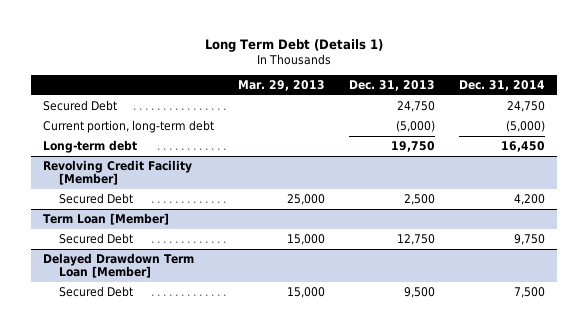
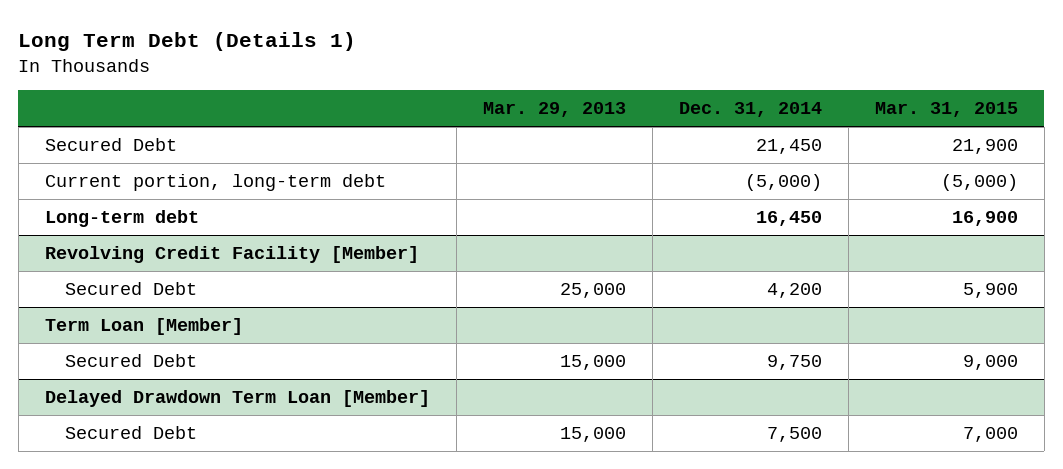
[349,80,436,92] Dec. 31, 2013 -> none
none -> [874,102,1018,118] Mar. 31, 2015
[507,100,546,112] 24,750 -> [755,139,822,155] 21,450

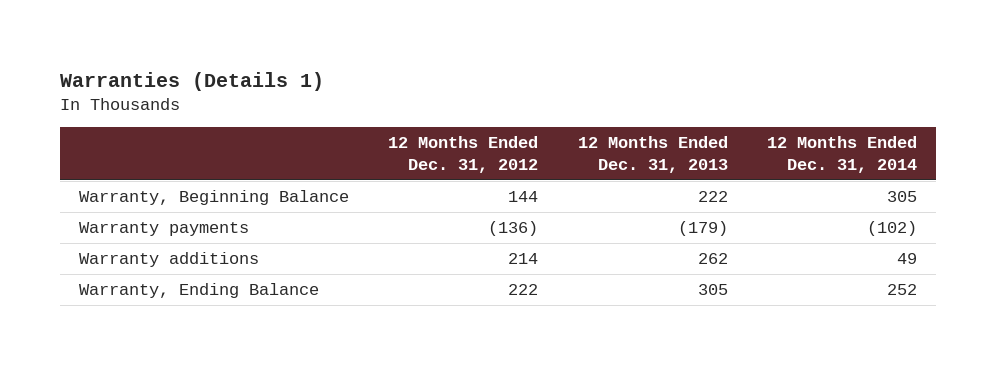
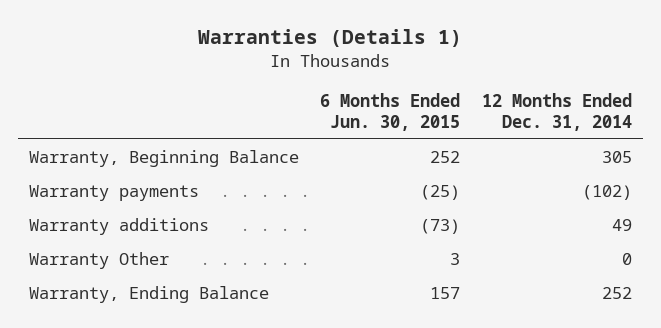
[388,136,539,173] 12 Months Ended Dec. 31, 2012 -> none
[577,136,728,173] 12 Months Ended Dec. 31, 2013 -> none
none -> [320,93,461,131] 6 Months Ended Jun. 30, 2015
none -> [28,252,169,270] Warranty Other

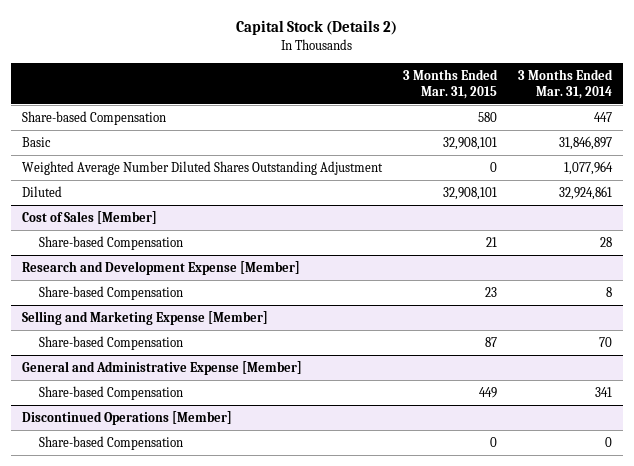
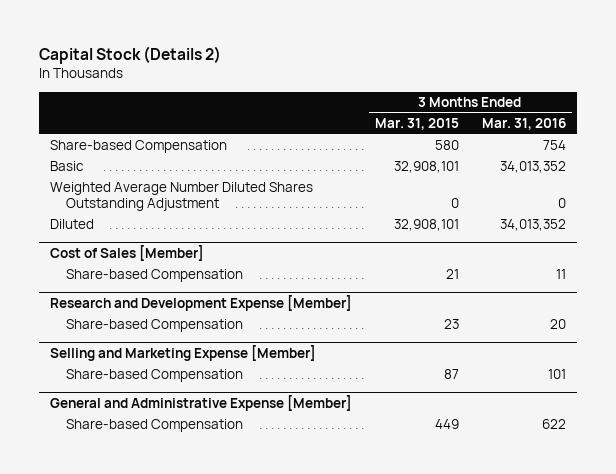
[518,68,614,100] 3 Months Ended Mar. 31, 2014 -> none
none -> [481,118,566,131] Mar. 31, 2016
[21,410,232,425] Discontinued Operations [Member] -> none
[39,435,184,450] Share-based Compensation -> none

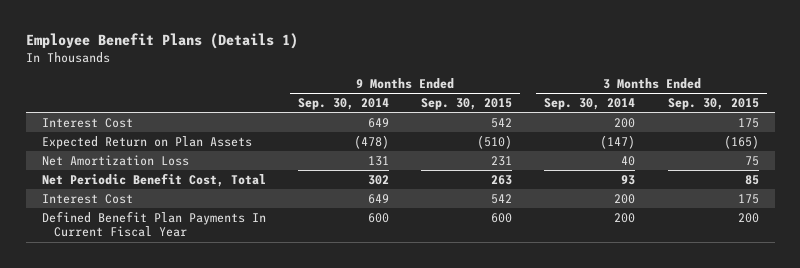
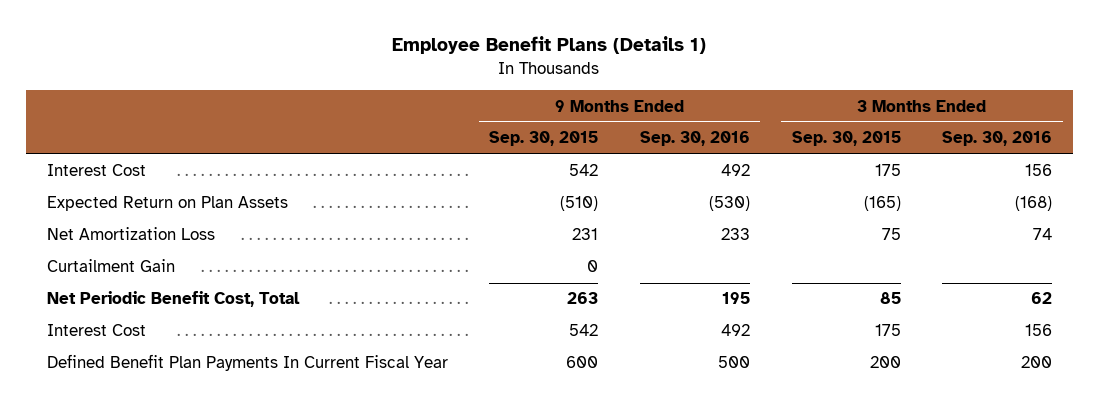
[297,98,389,111] Sep. 30, 2014 -> none
[544,98,636,111] Sep. 30, 2014 -> none
none -> [639,131,750,147] Sep. 30, 2016
none -> [942,131,1053,147] Sep. 30, 2016
none -> [46,259,175,273] Curtailment Gain

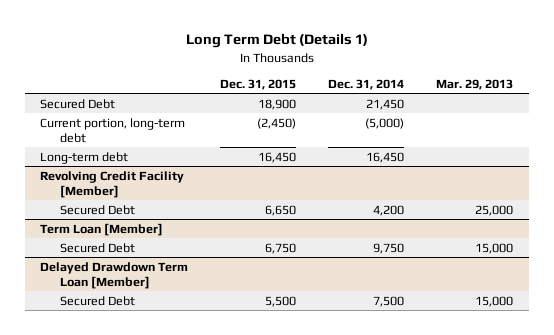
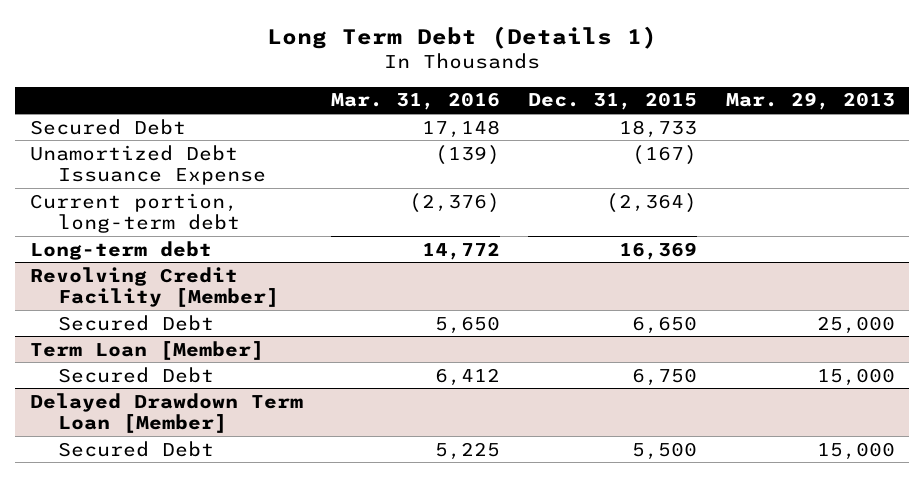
[328,79,405,91] Dec. 31, 2014 -> none
none -> [330,92,500,111] Mar. 31, 2016
[258,98,297,110] 18,900 -> [619,119,698,138] 18,733
none -> [29,144,266,186] Unamortized Debt Issuance Expense
[257,117,297,129] (2,450) -> [606,192,698,213] (2,364)
[258,151,297,163] 16,450 -> [619,241,698,260] 16,369

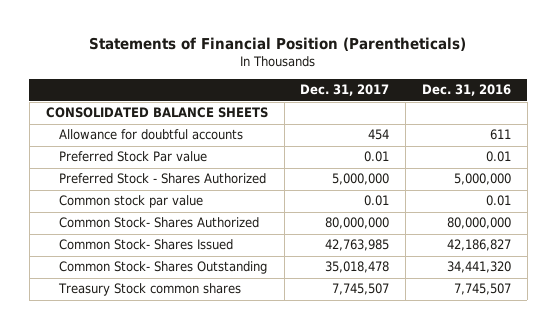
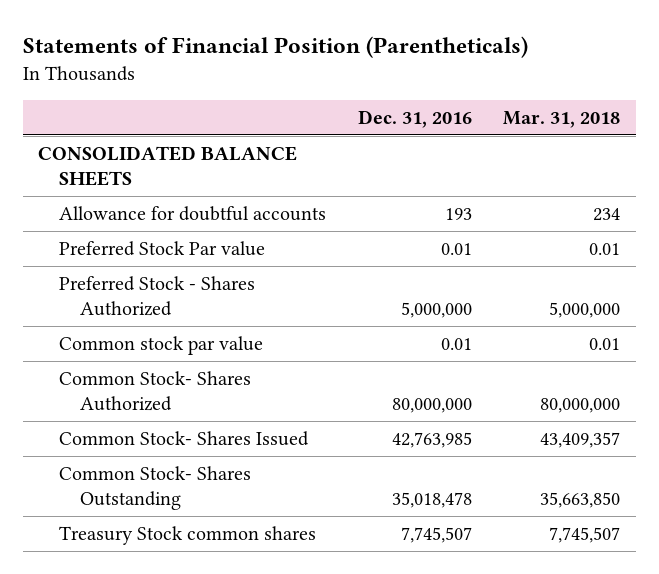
[300,84,390,97] Dec. 31, 2017 -> none
none -> [503,110,621,128] Mar. 31, 2018
[490,129,512,141] 611 -> [444,207,472,220] 193
[447,239,512,252] 42,186,827 -> [391,431,472,448] 42,763,985
[447,261,512,274] 34,441,320 -> [391,491,472,508] 35,018,478

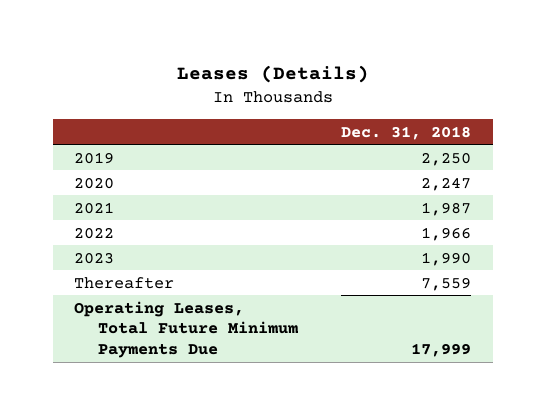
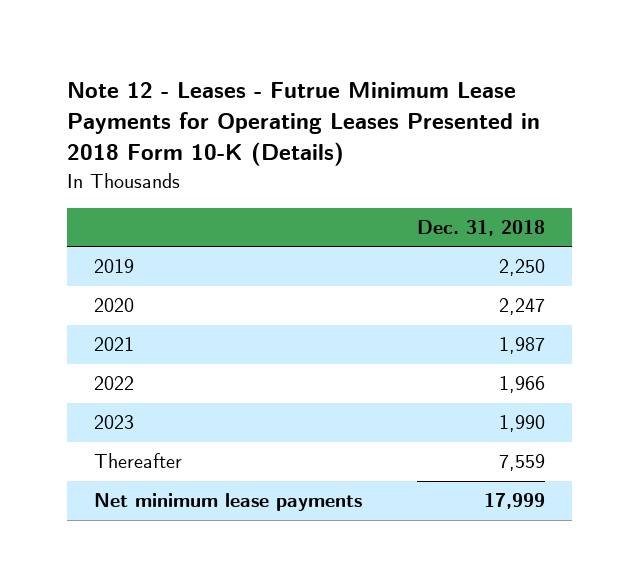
[176,65,369,84] Leases (Details) -> [67,82,541,167] Note 12 - Leases - Futrue Minimum Lease Payments for Operating Leases Presented in 2018 Form 10-K (Details)
[74,300,299,359] Operating Leases, Total Future Minimum Payments Due -> [94,493,363,512] Net minimum lease payments

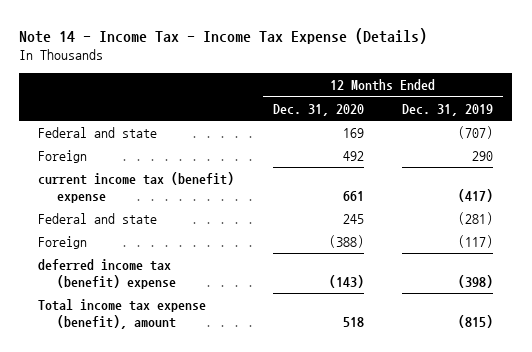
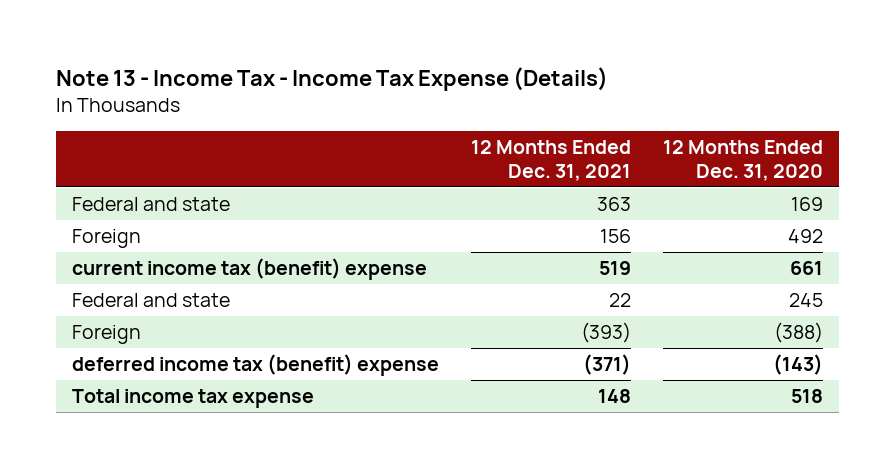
[19,27,428,44] Note 14 - Income Tax - Income Tax Expense (Details) -> [55,66,608,91] Note 13 - Income Tax - Income Tax Expense (Details)
[402,103,494,116] Dec. 31, 2019 -> none
none -> [471,140,632,181] 12 Months Ended Dec. 31, 2021
[38,299,207,330] Total income tax expense (benefit), amount -> [71,389,314,409] Total income tax expense

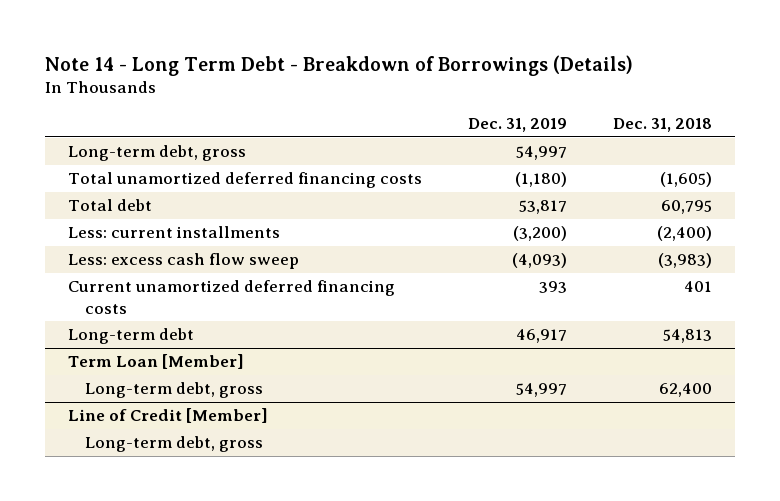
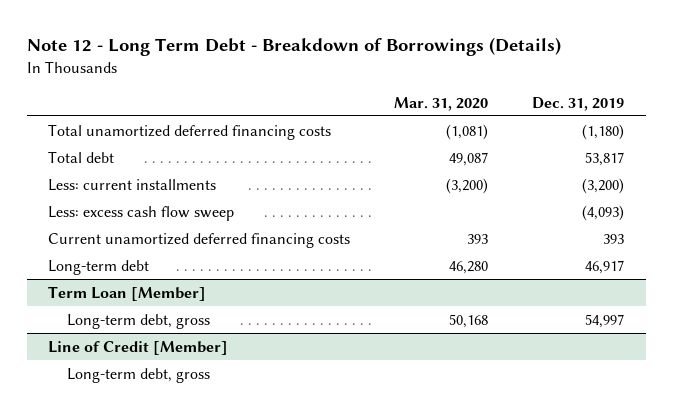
[44,54,633,76] Note 14 - Long Term Debt - Breakdown of Borrowings (Details) -> [26,37,561,57] Note 12 - Long Term Debt - Breakdown of Borrowings (Details)
[613,118,713,133] Dec. 31, 2018 -> none
none -> [394,96,489,111] Mar. 31, 2020
[67,145,246,162] Long-term debt, gross -> none

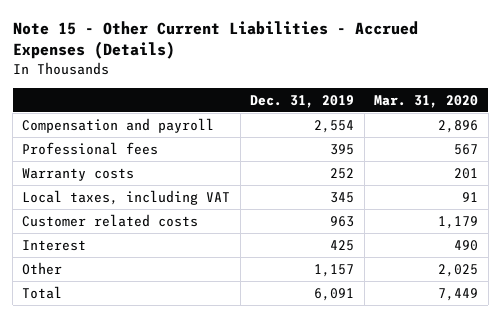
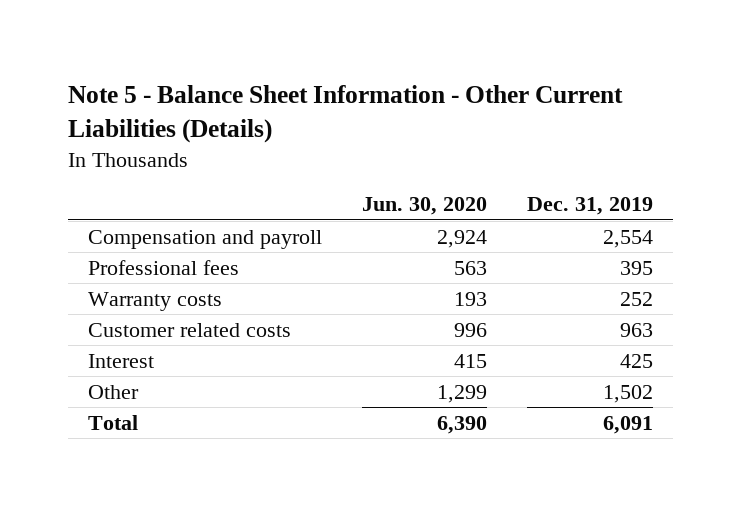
[12,20,418,60] Note 15 - Other Current Liabilities - Accrued Expenses (Details) -> [68,84,624,143] Note 5 - Balance Sheet Information - Other Current Liabilities (Details)
[374,94,479,108] Mar. 31, 2020 -> none
none -> [362,197,488,216] Jun. 30, 2020
[22,189,231,205] Local taxes, including VAT -> none
[314,263,355,277] 1,157 -> [602,384,653,403] 1,502

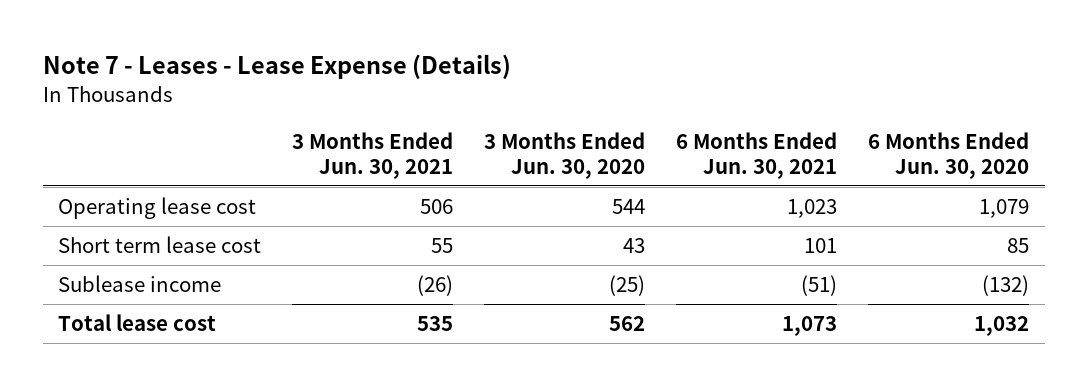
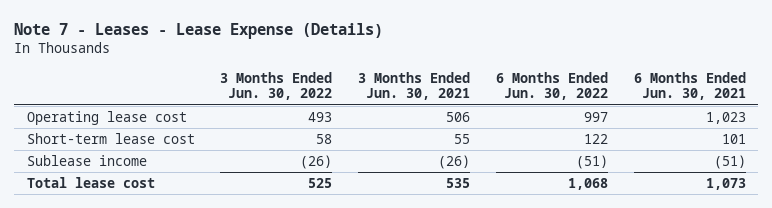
[484,132,646,179] 3 Months Ended Jun. 30, 2020 -> none
[868,132,1030,179] 6 Months Ended Jun. 30, 2020 -> none
none -> [220,71,333,101] 3 Months Ended Jun. 30, 2022
none -> [495,71,608,101] 6 Months Ended Jun. 30, 2022
[58,236,262,254] Short term lease cost -> [26,133,195,145] Short-term lease cost

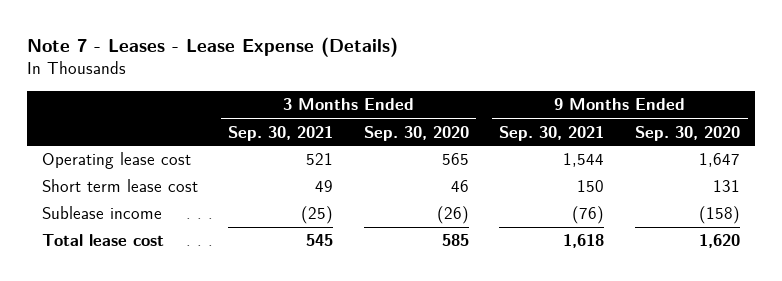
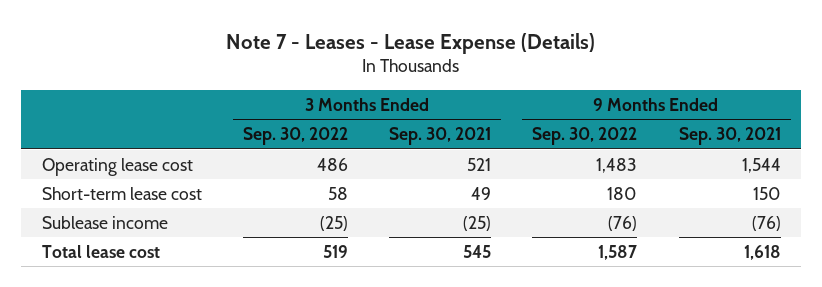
[363,125,469,141] Sep. 30, 2020 -> none
[634,125,740,141] Sep. 30, 2020 -> none
none -> [242,127,348,146] Sep. 30, 2022
none -> [532,127,638,146] Sep. 30, 2022
[41,179,198,193] Short term lease cost -> [41,186,202,200] Short-term lease cost

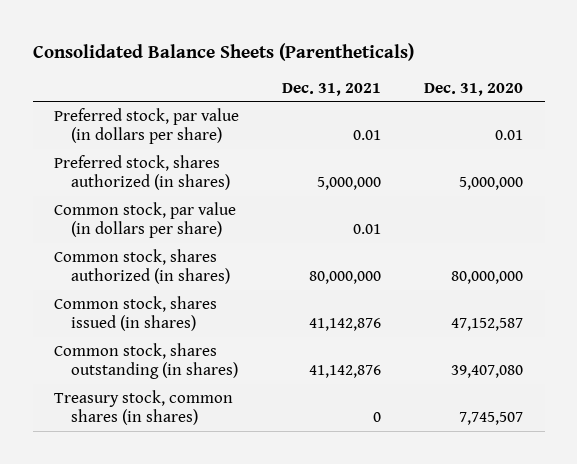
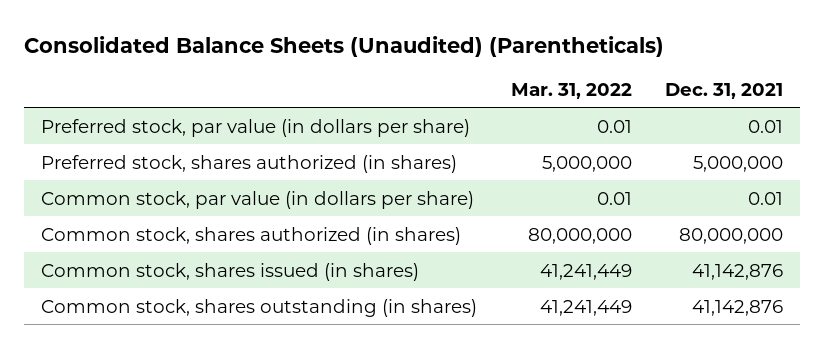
[32,42,414,61] Consolidated Balance Sheets (Parentheticals) -> [24,35,665,57] Consolidated Balance Sheets (Unaudited) (Parentheticals)
[424,82,524,96] Dec. 31, 2020 -> none
none -> [510,82,632,99] Mar. 31, 2022
[54,389,234,426] Treasury stock, common shares (in shares) -> none

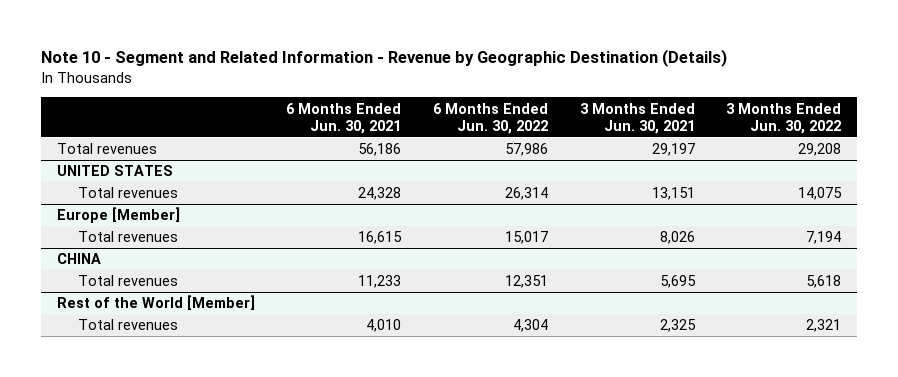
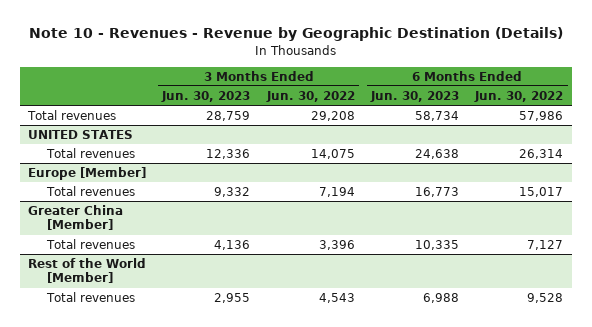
[40,49,727,68] Note 10 - Segment and Related Information - Revenue by Geographic Destination (Details) -> [28,27,563,42] Note 10 - Revenues - Revenue by Geographic Destination (Details)
[286,102,402,134] 6 Months Ended Jun. 30, 2021 -> none
[579,102,695,134] 3 Months Ended Jun. 30, 2021 -> none
none -> [161,90,251,102] Jun. 30, 2023
none -> [370,90,460,102] Jun. 30, 2023
[56,253,101,265] CHINA -> none
none -> [28,205,124,231] Greater China [Member]
[504,275,548,289] 12,351 -> [527,240,564,251] 7,127
[806,275,842,289] 5,618 -> [318,240,355,251] 3,396
[512,319,548,333] 4,304 -> [527,293,564,304] 9,528
[806,319,842,333] 2,321 -> [318,293,355,304] 4,543

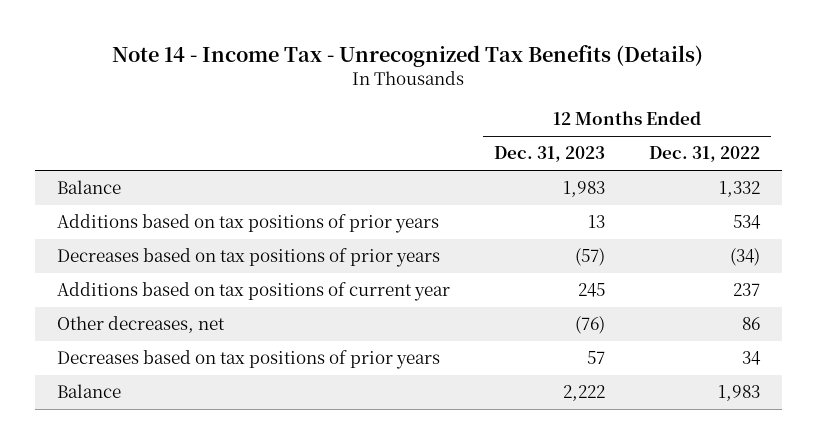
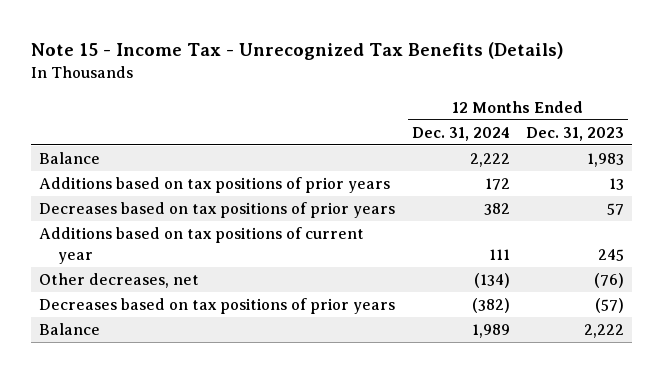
[112,44,704,67] Note 14 - Income Tax - Unrecognized Tax Benefits (Details) -> [31,42,565,61] Note 15 - Income Tax - Unrecognized Tax Benefits (Details)
[648,146,760,163] Dec. 31, 2022 -> none
none -> [411,126,510,141] Dec. 31, 2024
[56,350,440,370] Decreases based on tax positions of prior years -> [39,202,396,219] Decreases based on tax positions of prior years
[56,248,440,268] Decreases based on tax positions of prior years -> [39,298,396,315] Decreases based on tax positions of prior years

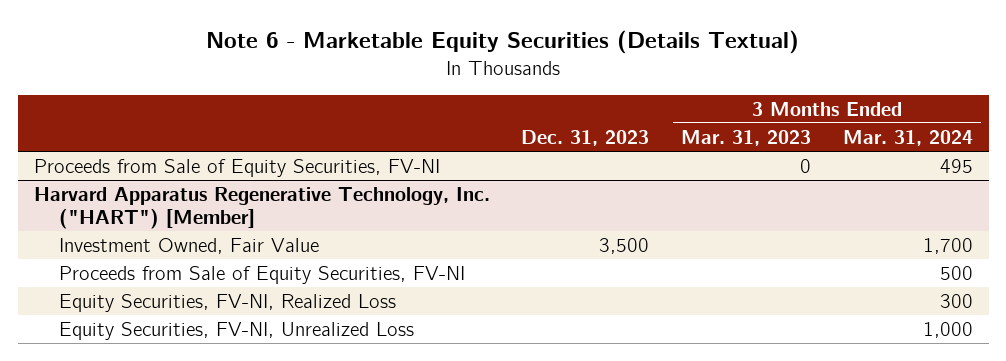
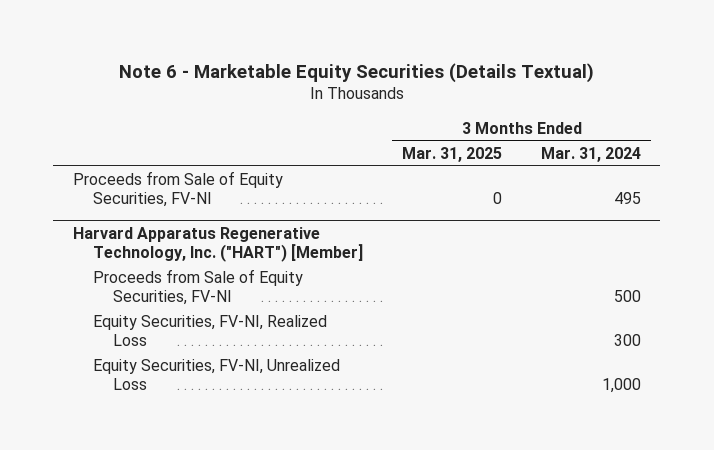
[521,129,650,146] Dec. 31, 2023 -> none
[681,129,812,146] Mar. 31, 2023 -> none
none -> [402,146,503,162] Mar. 31, 2025
[59,237,320,254] Investment Owned, Fair Value -> none

